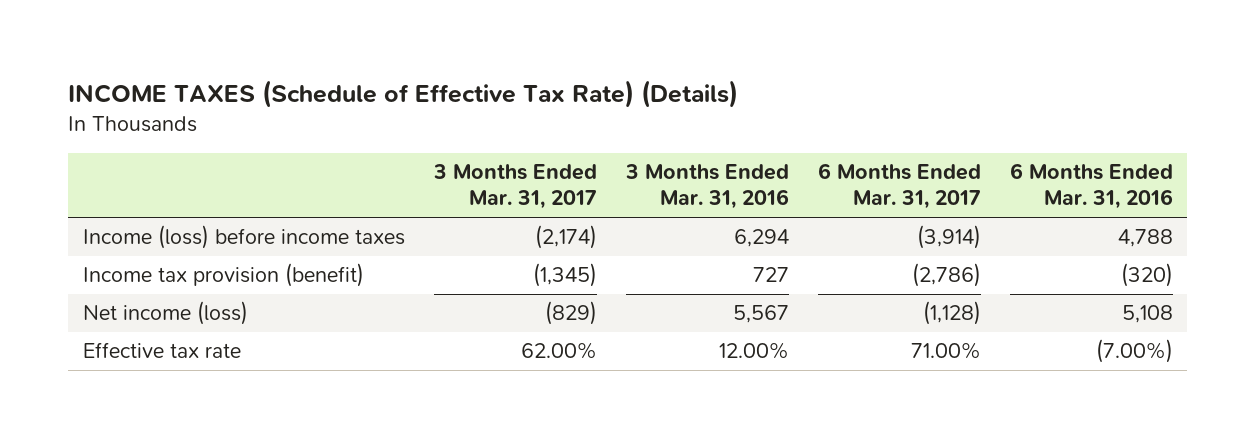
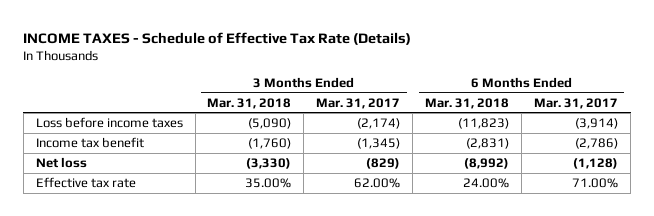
[68,79,739,108] INCOME TAXES (Schedule of Effective Tax Rate) (Details) -> [23,31,412,45] INCOME TAXES - Schedule of Effective Tax Rate (Details)
[624,163,789,210] 3 Months Ended Mar. 31, 2016 -> none
[1009,162,1173,210] 6 Months Ended Mar. 31, 2016 -> none
none -> [207,97,292,109] Mar. 31, 2018
none -> [425,97,510,109] Mar. 31, 2018
[82,225,405,250] Income (loss) before income taxes -> [35,116,183,128] Loss before income taxes
[82,263,364,288] Income tax provision (benefit) -> [35,136,144,148] Income tax benefit
[82,301,248,326] Net income (loss) -> [35,156,87,168] Net loss

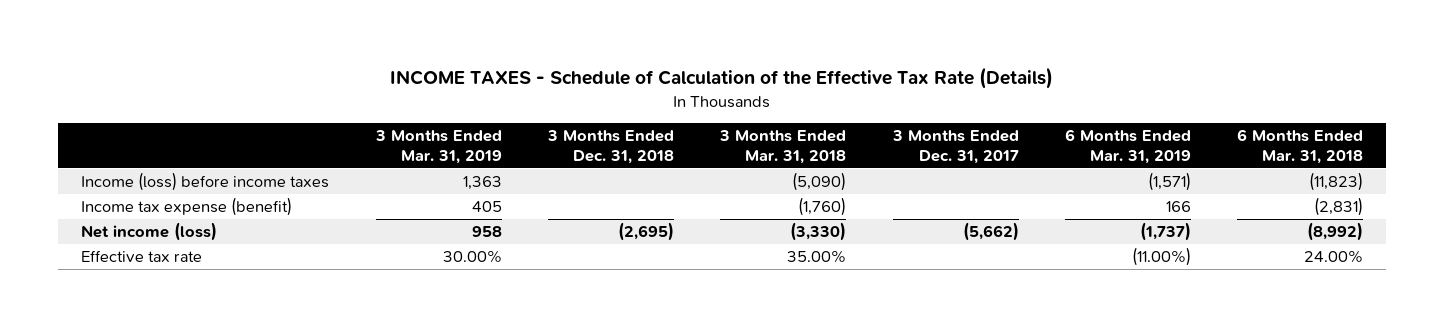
[23,31,412,45] INCOME TAXES - Schedule of Effective Tax Rate (Details) -> [390,67,1054,90] INCOME TAXES - Schedule of Calculation of the Effective Tax Rate (Details)
[316,97,401,109] Mar. 31, 2017 -> none
[534,97,619,109] Mar. 31, 2017 -> none
none -> [374,130,502,164] 3 Months Ended Mar. 31, 2019
none -> [547,130,675,164] 3 Months Ended Dec. 31, 2018
none -> [891,130,1019,164] 3 Months Ended Dec. 31, 2017
none -> [1064,129,1191,164] 6 Months Ended Mar. 31, 2019
[35,116,183,128] Loss before income taxes -> [81,172,330,192] Income (loss) before income taxes
[35,136,144,148] Income tax benefit -> [81,197,293,217] Income tax expense (benefit)
[35,156,87,168] Net loss -> [81,222,218,242] Net income (loss)

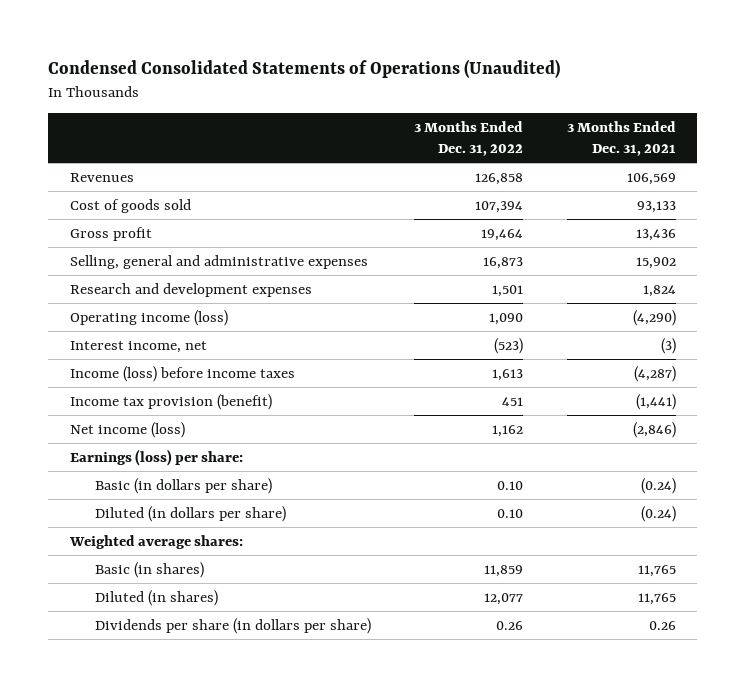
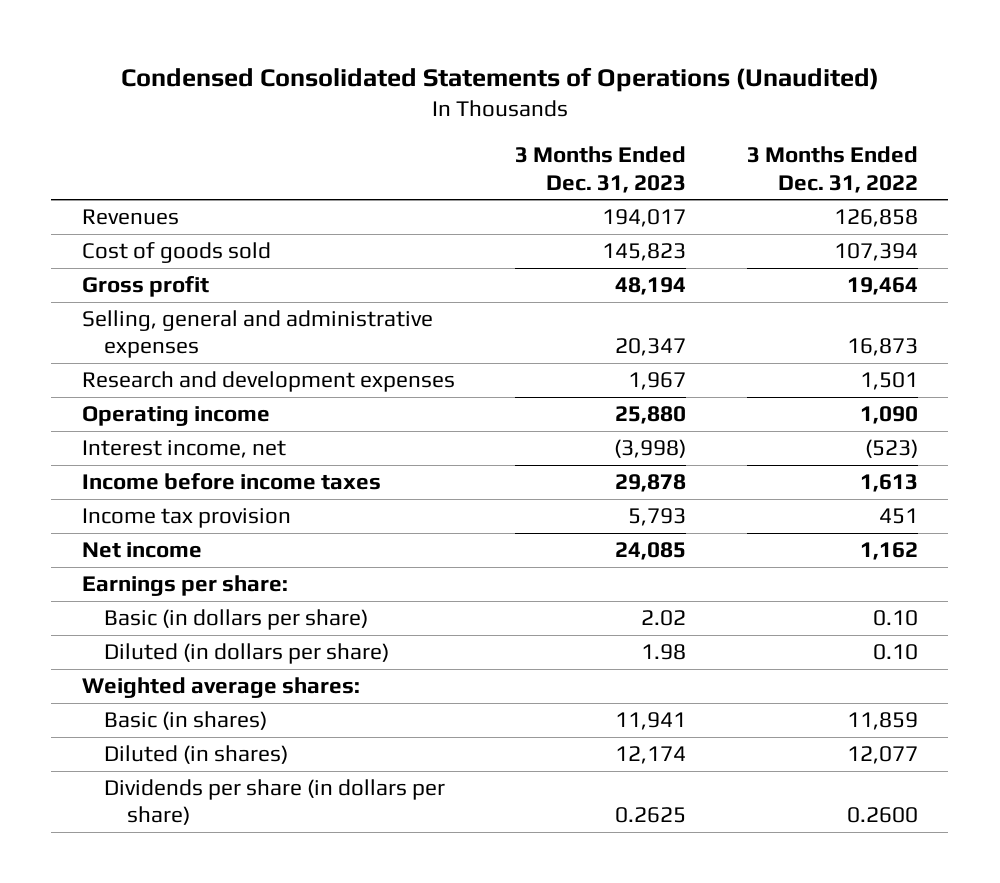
[566,121,676,157] 3 Months Ended Dec. 31, 2021 -> none
none -> [515,146,687,193] 3 Months Ended Dec. 31, 2023
[69,309,228,326] Operating income (loss) -> [81,406,270,427] Operating income
[69,365,295,382] Income (loss) before income taxes -> [81,473,381,491] Income before income taxes
[69,393,272,410] Income tax provision (benefit) -> [81,508,291,529] Income tax provision
[69,421,185,438] Net income (loss) -> [81,542,202,559] Net income
[69,448,243,466] Earnings (loss) per share: -> [81,575,288,597] Earnings per share:
[496,620,524,630] 0.26 -> [846,807,918,824] 0.2600

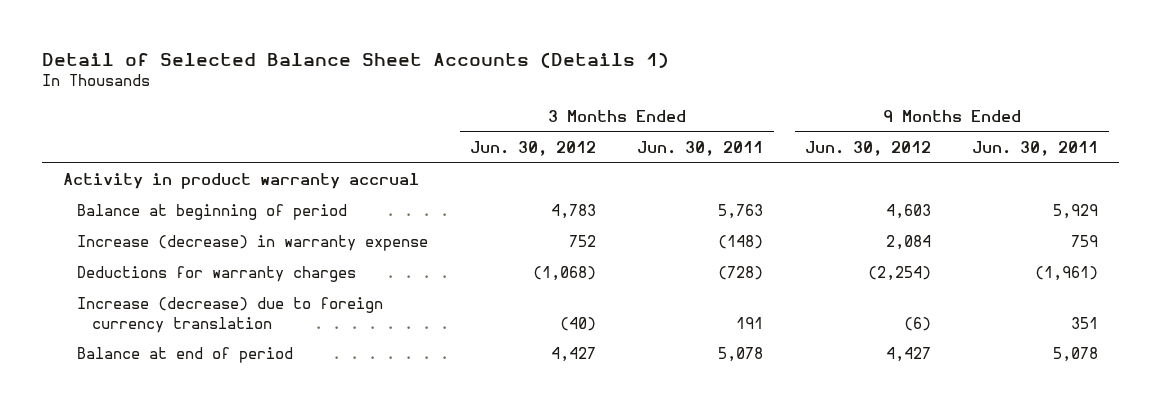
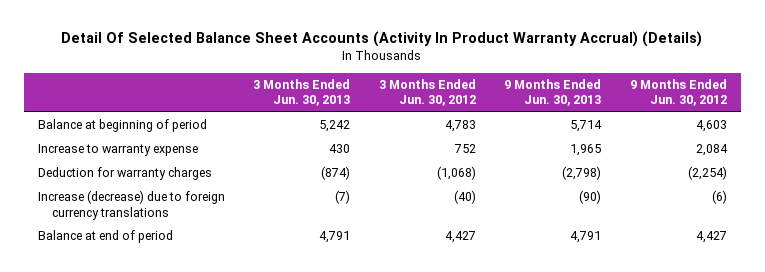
[42,51,670,68] Detail of Selected Balance Sheet Accounts (Details 1) -> [61,31,703,48] Detail Of Selected Balance Sheet Accounts (Activity In Product Warranty Accrual) (Details)
[637,141,764,157] Jun. 30, 2011 -> none
[972,141,1099,157] Jun. 30, 2011 -> none
none -> [253,79,351,107] 3 Months Ended Jun. 30, 2013
none -> [504,79,602,107] 9 Months Ended Jun. 30, 2013
[63,173,420,190] Activity in product warranty accrual -> none
[77,235,429,252] Increase (decrease) in warranty expense -> [38,144,199,157] Increase to warranty expense
[77,266,357,283] Deductions for warranty charges -> [38,167,213,181] Deduction for warranty charges
[77,297,384,333] Increase (decrease) due to foreign currency translation -> [38,190,226,220] Increase (decrease) due to foreign currency translations

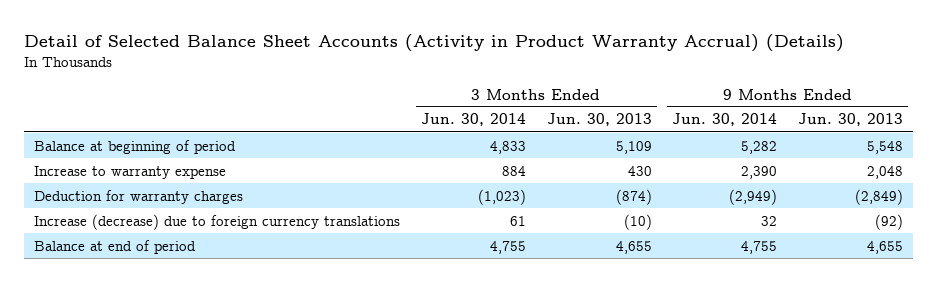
[61,31,703,48] Detail Of Selected Balance Sheet Accounts (Activity In Product Warranty Accrual) (Details) -> [24,34,845,53] Detail of Selected Balance Sheet Accounts (Activity in Product Warranty Accrual) (Details)
[378,79,476,107] 3 Months Ended Jun. 30, 2012 -> none
[629,79,727,107] 9 Months Ended Jun. 30, 2012 -> none
none -> [421,113,527,127] Jun. 30, 2014
none -> [672,113,778,127] Jun. 30, 2014
[319,120,351,133] 5,242 -> [615,140,652,154] 5,109
[570,120,603,133] 5,714 -> [867,140,904,154] 5,548
[570,144,602,157] 1,965 -> [867,165,904,179] 2,048
[562,166,602,181] (2,798) -> [855,188,904,205] (2,849)
[335,190,351,205] (7) -> [623,213,652,230] (10)
[579,190,602,205] (90) -> [875,213,904,230] (92)
[319,231,351,244] 4,791 -> [615,240,652,254] 4,655
[570,231,602,244] 4,791 -> [867,240,904,254] 4,655

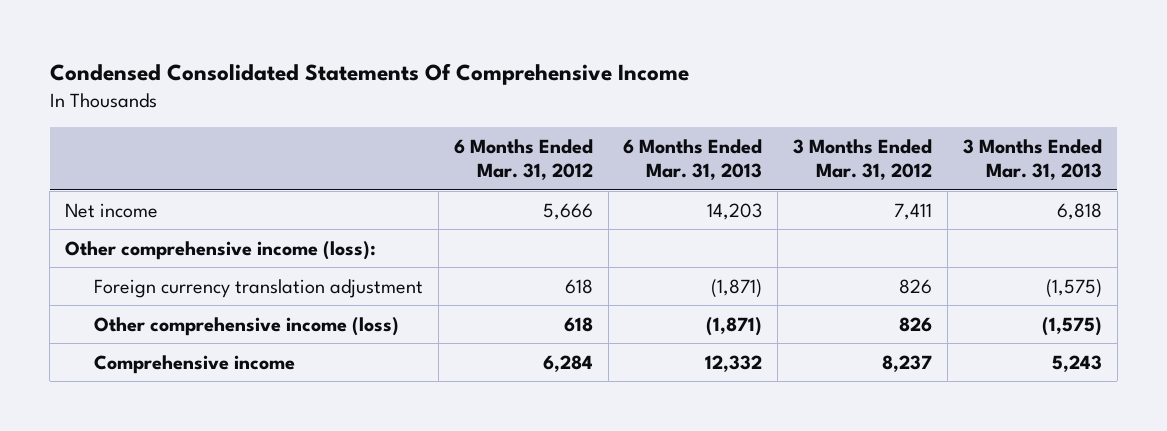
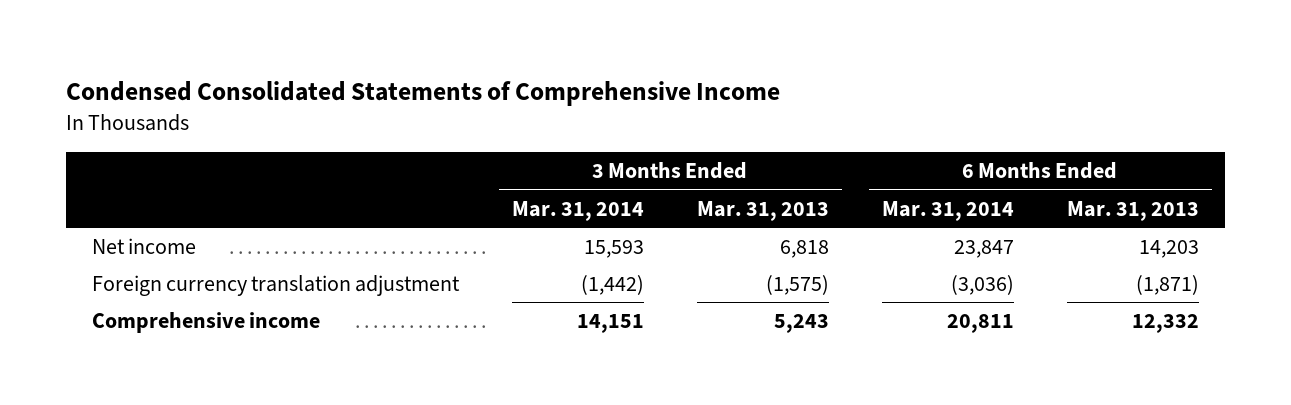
[49,63,689,86] Condensed Consolidated Statements Of Comprehensive Income -> [65,81,780,107] Condensed Consolidated Statements of Comprehensive Income
[453,138,593,181] 6 Months Ended Mar. 31, 2012 -> none
[793,138,933,181] 3 Months Ended Mar. 31, 2012 -> none
none -> [511,200,644,221] Mar. 31, 2014
none -> [881,200,1014,221] Mar. 31, 2014
[64,240,376,260] Other comprehensive income (loss): -> none
[94,316,400,336] Other comprehensive income (loss) -> none

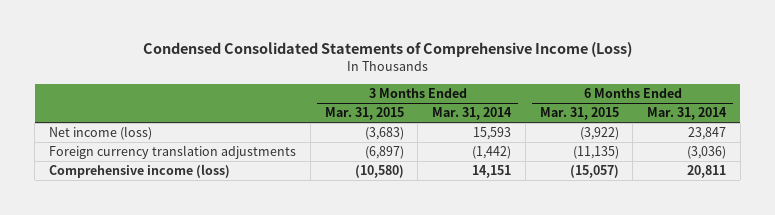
[65,81,780,107] Condensed Consolidated Statements of Comprehensive Income -> [142,42,632,58] Condensed Consolidated Statements of Comprehensive Income (Loss)
[696,200,829,221] Mar. 31, 2013 -> none
[1066,200,1199,221] Mar. 31, 2013 -> none
none -> [324,107,404,121] Mar. 31, 2015
none -> [539,107,619,121] Mar. 31, 2015
[92,238,197,255] Net income -> [49,126,153,141] Net income (loss)
[92,275,461,297] Foreign currency translation adjustment -> [49,145,297,160] Foreign currency translation adjustments
[92,312,321,334] Comprehensive income -> [49,164,231,179] Comprehensive income (loss)

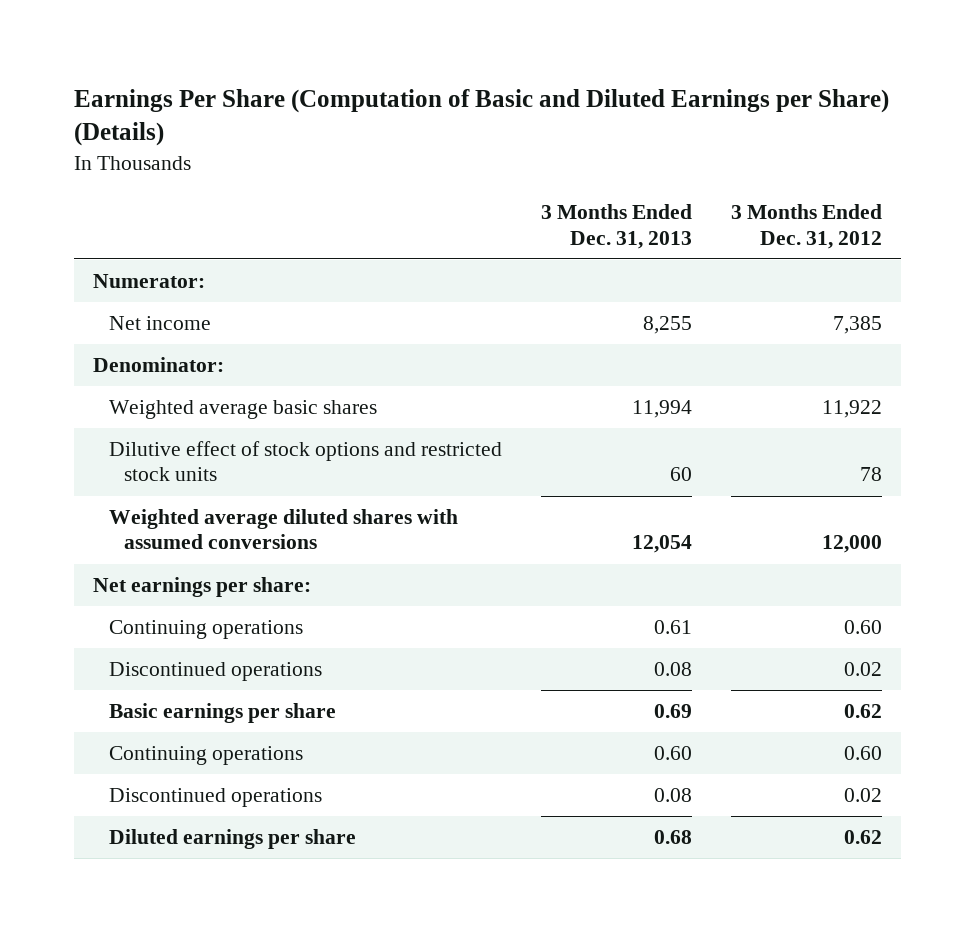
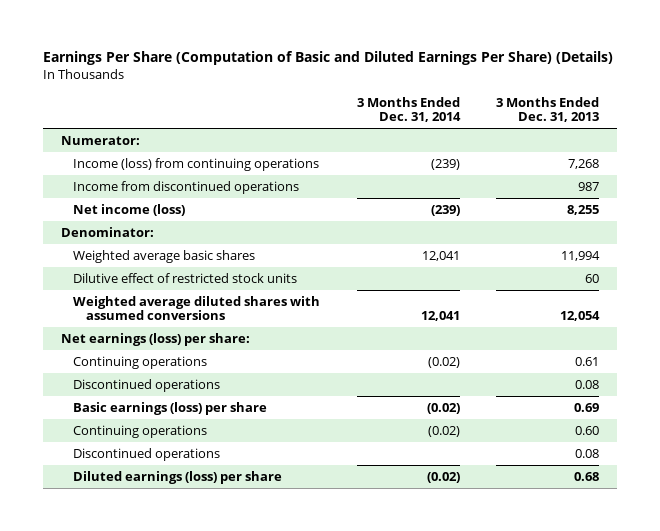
[73,89,889,147] Earnings Per Share (Computation of Basic and Diluted Earnings per Share) (Details) -> [42,50,613,65] Earnings Per Share (Computation of Basic and Diluted Earnings Per Share) (Details)
[730,204,882,249] 3 Months Ended Dec. 31, 2012 -> none
none -> [356,96,461,123] 3 Months Ended Dec. 31, 2014
none -> [73,157,320,171] Income (loss) from continuing operations
none -> [73,180,300,194] Income from discontinued operations
[108,316,211,331] Net income -> [73,203,186,216] Net income (loss)
[108,441,502,482] Dilutive effect of stock options and restricted stock units -> [73,272,298,283] Dilutive effect of restricted stock units
[93,577,312,598] Net earnings per share: -> [60,332,250,346] Net earnings (loss) per share:
[108,703,336,724] Basic earnings per share -> [73,401,268,415] Basic earnings (loss) per share
[108,829,356,850] Diluted earnings per share -> [73,470,283,484] Diluted earnings (loss) per share

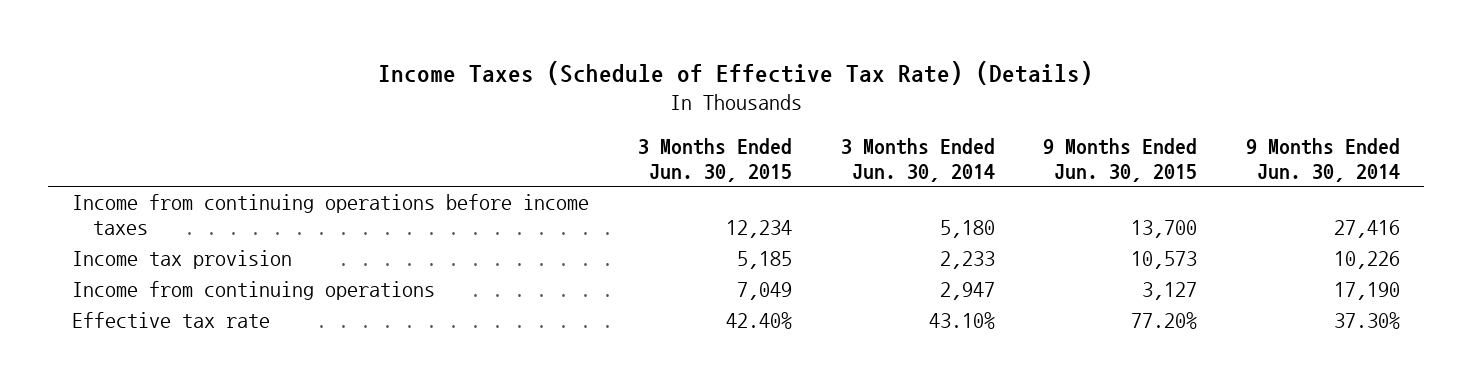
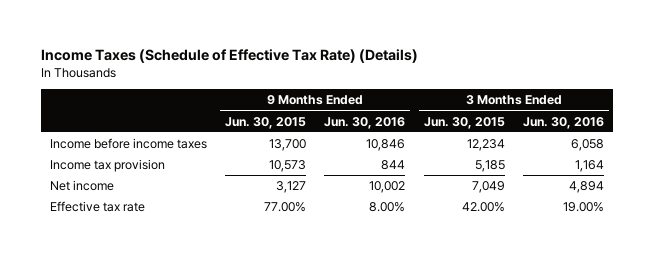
[840,137,995,182] 3 Months Ended Jun. 30, 2014 -> none
[1246,137,1401,182] 9 Months Ended Jun. 30, 2014 -> none
none -> [324,116,406,129] Jun. 30, 2016
none -> [522,116,604,129] Jun. 30, 2016
[72,194,590,236] Income from continuing operations before income taxes -> [49,138,207,150] Income before income taxes
[72,281,436,301] Income from continuing operations -> [49,180,114,192] Net income
[725,312,792,330] 42.40% -> [461,202,505,213] 42.00%
[1131,312,1198,330] 77.20% -> [264,202,307,213] 77.00%

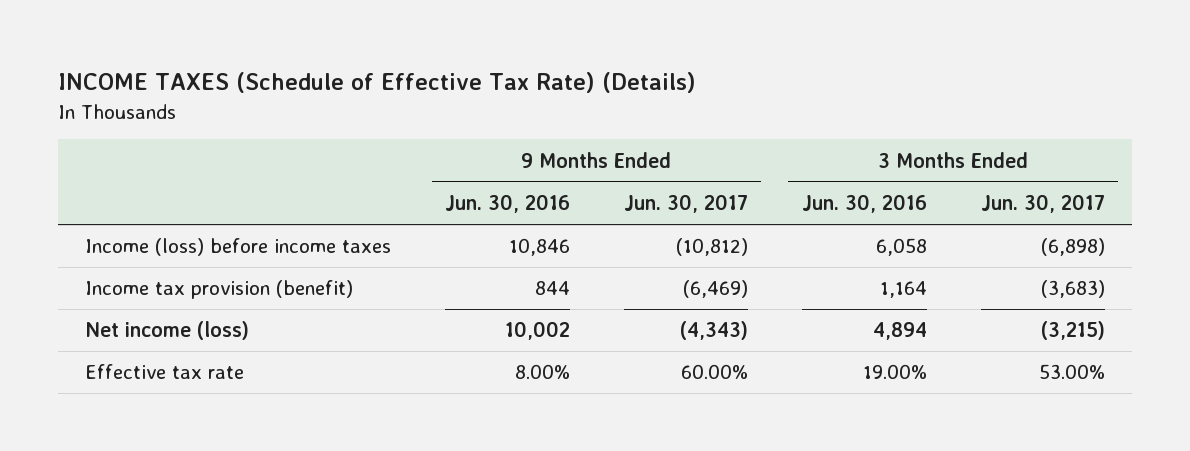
[40,48,418,63] Income Taxes (Schedule of Effective Tax Rate) (Details) -> [58,72,697,94] INCOME TAXES (Schedule of Effective Tax Rate) (Details)
[225,116,307,129] Jun. 30, 2015 -> none
[423,116,505,129] Jun. 30, 2015 -> none
none -> [623,194,748,214] Jun. 30, 2017
none -> [980,194,1105,214] Jun. 30, 2017
[49,138,207,150] Income before income taxes -> [85,238,392,257] Income (loss) before income taxes
[49,159,165,173] Income tax provision -> [85,280,354,300] Income tax provision (benefit)
[49,180,114,192] Net income -> [85,321,250,341] Net income (loss)

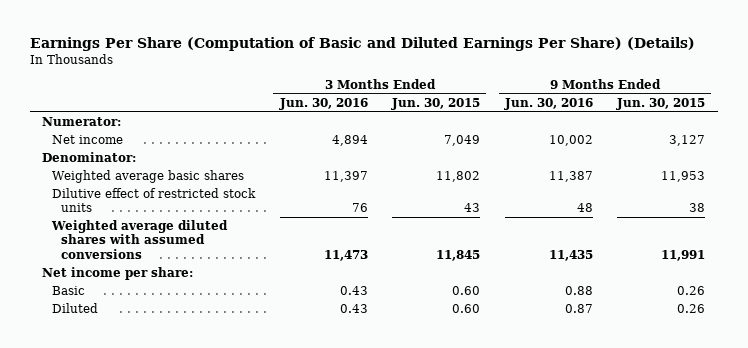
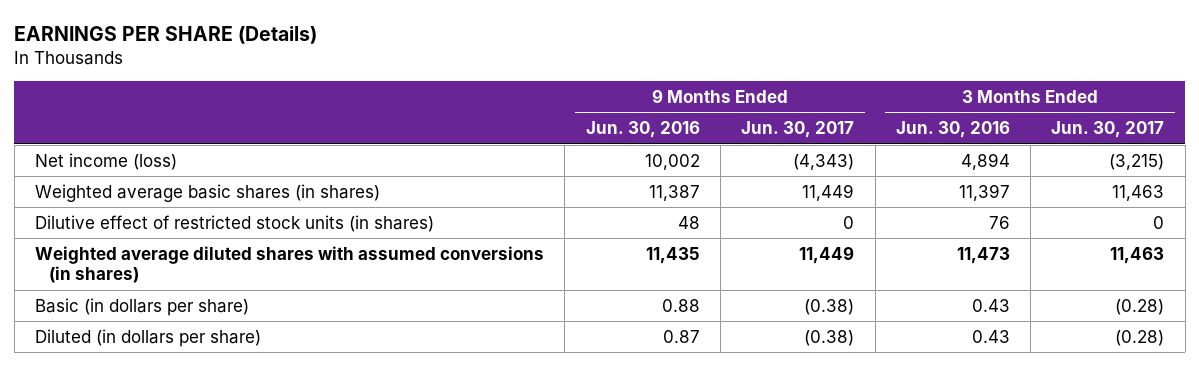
[30,37,696,52] Earnings Per Share (Computation of Basic and Diluted Earnings Per Share) (Details) -> [14,25,318,44] EARNINGS PER SHARE (Details)
[391,97,481,110] Jun. 30, 2015 -> none
[616,97,706,110] Jun. 30, 2015 -> none
none -> [741,121,855,139] Jun. 30, 2017
none -> [1051,121,1165,139] Jun. 30, 2017
[42,117,122,127] Numerator: -> none
[42,152,137,163] Denominator: -> none
[42,267,194,281] Net income per share: -> none
[51,135,123,145] Net income -> [35,152,178,170] Net income (loss)
[51,170,244,184] Weighted average basic shares -> [35,183,381,202] Weighted average basic shares (in shares)
[51,188,256,213] Dilutive effect of restricted stock units -> [35,214,435,232] Dilutive effect of restricted stock units (in shares)
[50,220,228,259] Weighted average diluted shares with assumed conversions -> [35,245,545,284] Weighted average diluted shares with assumed conversions (in shares)
[51,286,85,296] Basic -> [35,297,250,316] Basic (in dollars per share)
[51,303,98,314] Diluted -> [35,328,262,347] Diluted (in dollars per share)

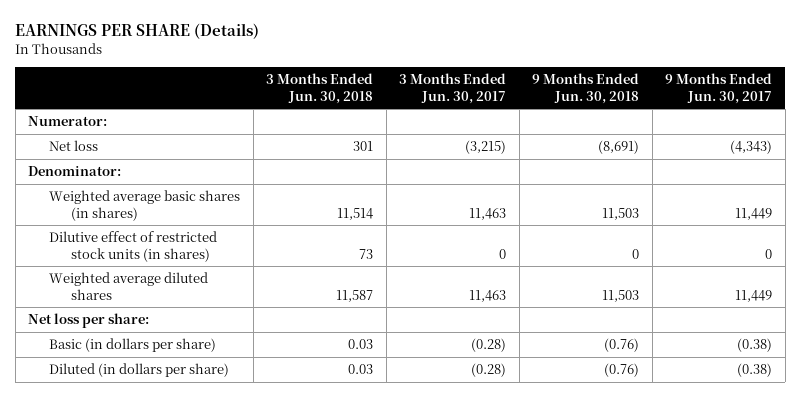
[585,121,700,139] Jun. 30, 2016 -> none
[895,121,1010,139] Jun. 30, 2016 -> none
none -> [266,73,374,104] 3 Months Ended Jun. 30, 2018
none -> [532,73,640,104] 9 Months Ended Jun. 30, 2018
none -> [28,116,108,127] Numerator:
[35,152,178,170] Net income (loss) -> [49,140,99,152] Net loss
none -> [28,166,122,177] Denominator:
[35,245,545,284] Weighted average diluted shares with assumed conversions (in shares) -> [49,272,209,300] Weighted average diluted shares
none -> [28,313,150,329] Net loss per share:

